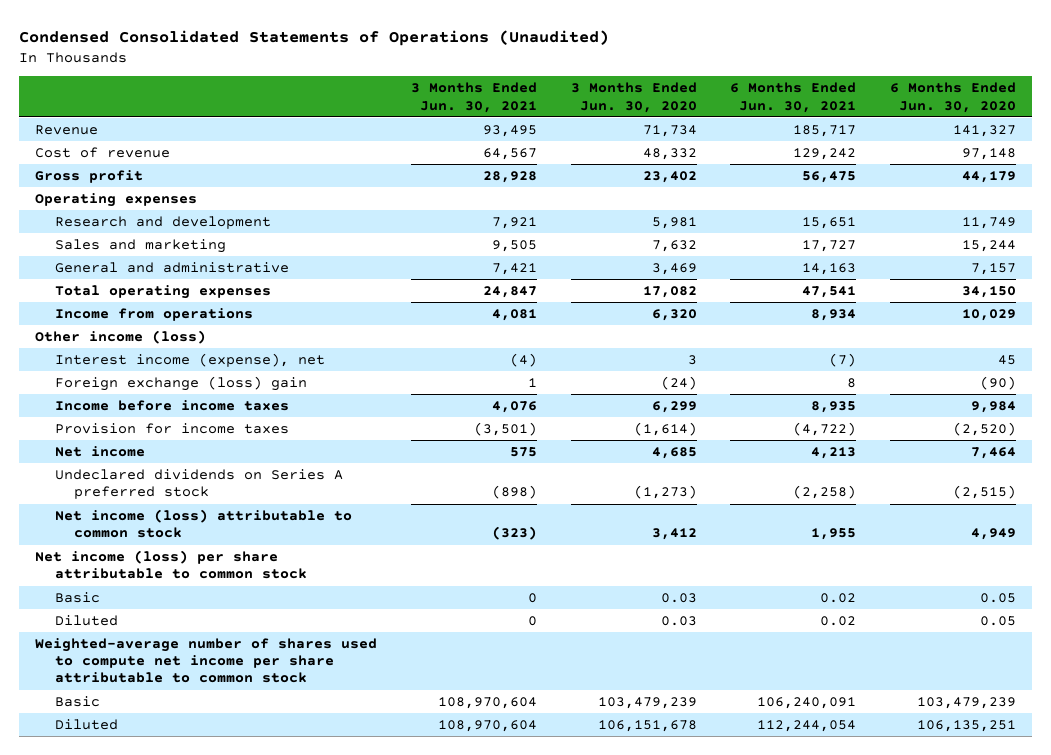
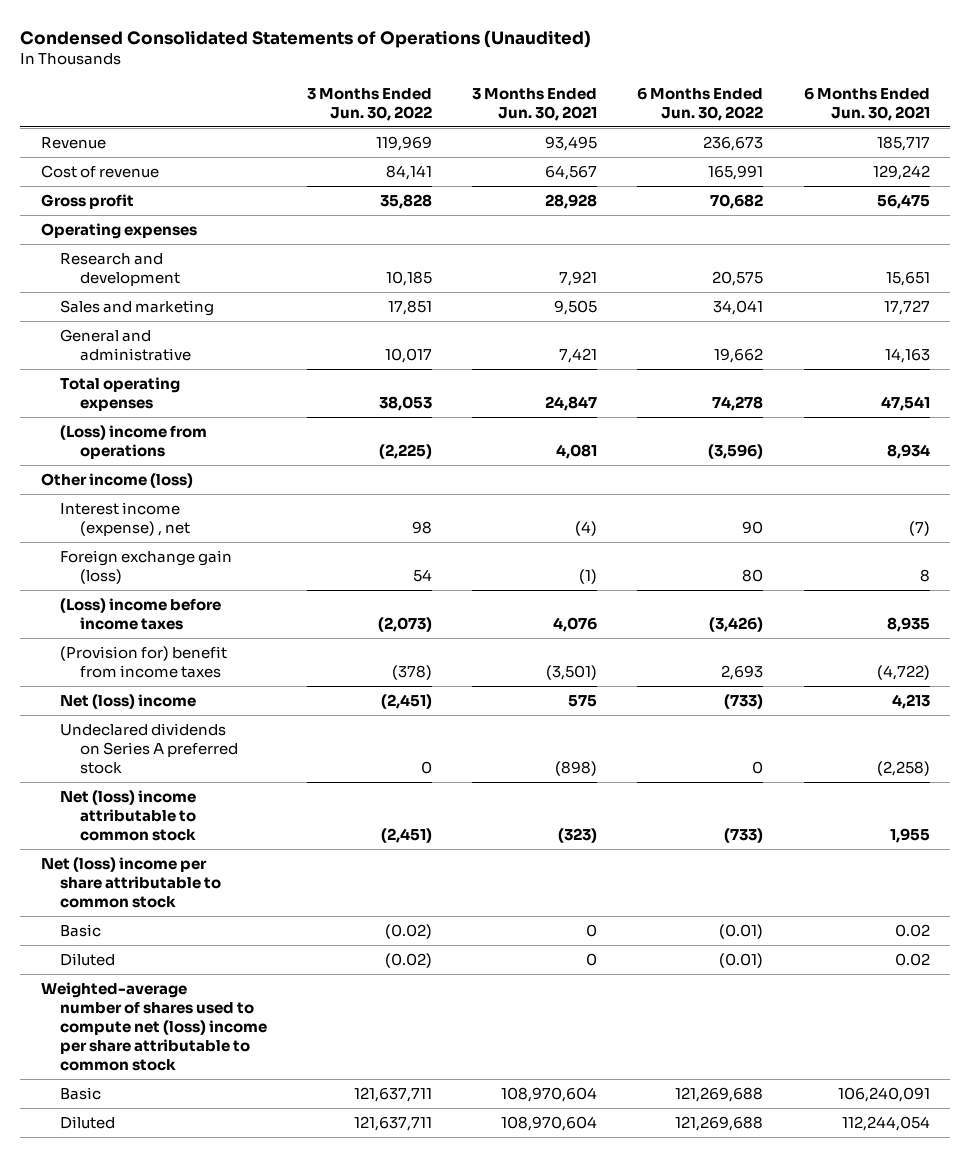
[570,82,697,113] 3 Months Ended Jun. 30, 2020 -> none
[889,82,1016,113] 6 Months Ended Jun. 30, 2020 -> none
none -> [307,87,433,121] 3 Months Ended Jun. 30, 2022
none -> [637,86,764,121] 6 Months Ended Jun. 30, 2022
[54,308,253,322] Income from operations -> [60,424,208,460] (Loss) income from operations
[54,353,325,368] Interest income (expense), net -> [60,501,190,537] Interest income (expense) , net
[54,376,307,392] Foreign exchange (loss) gain -> [60,549,233,585] Foreign exchange gain (loss)
[527,378,537,388] 1 -> [579,569,598,585] (1)
[54,400,289,412] Income before income taxes -> [60,597,222,631] (Loss) income before income taxes
[54,423,289,435] Provision for income taxes -> [60,645,228,679] (Provision for) benefit from income taxes
[54,446,145,458] Net income -> [60,693,197,709] Net (loss) income
[54,509,352,539] Net income (loss) attributable to common stock -> [60,789,197,842] Net (loss) income attributable to common stock
[35,550,307,580] Net income (loss) per share attributable to common stock -> [40,856,222,909] Net (loss) income per share attributable to common stock
[35,638,378,684] Weighted-average number of shares used to compute net income per share attributable to common stock -> [40,981,268,1072] Weighted-average number of shares used to compute net (loss) income per share attributable to common stock

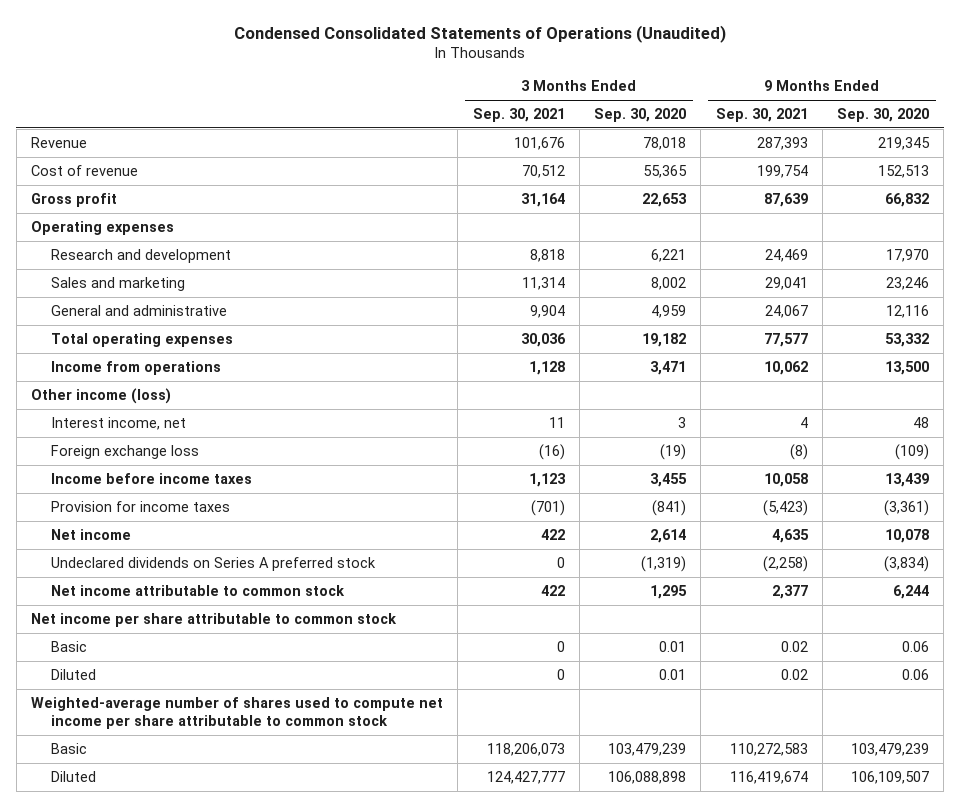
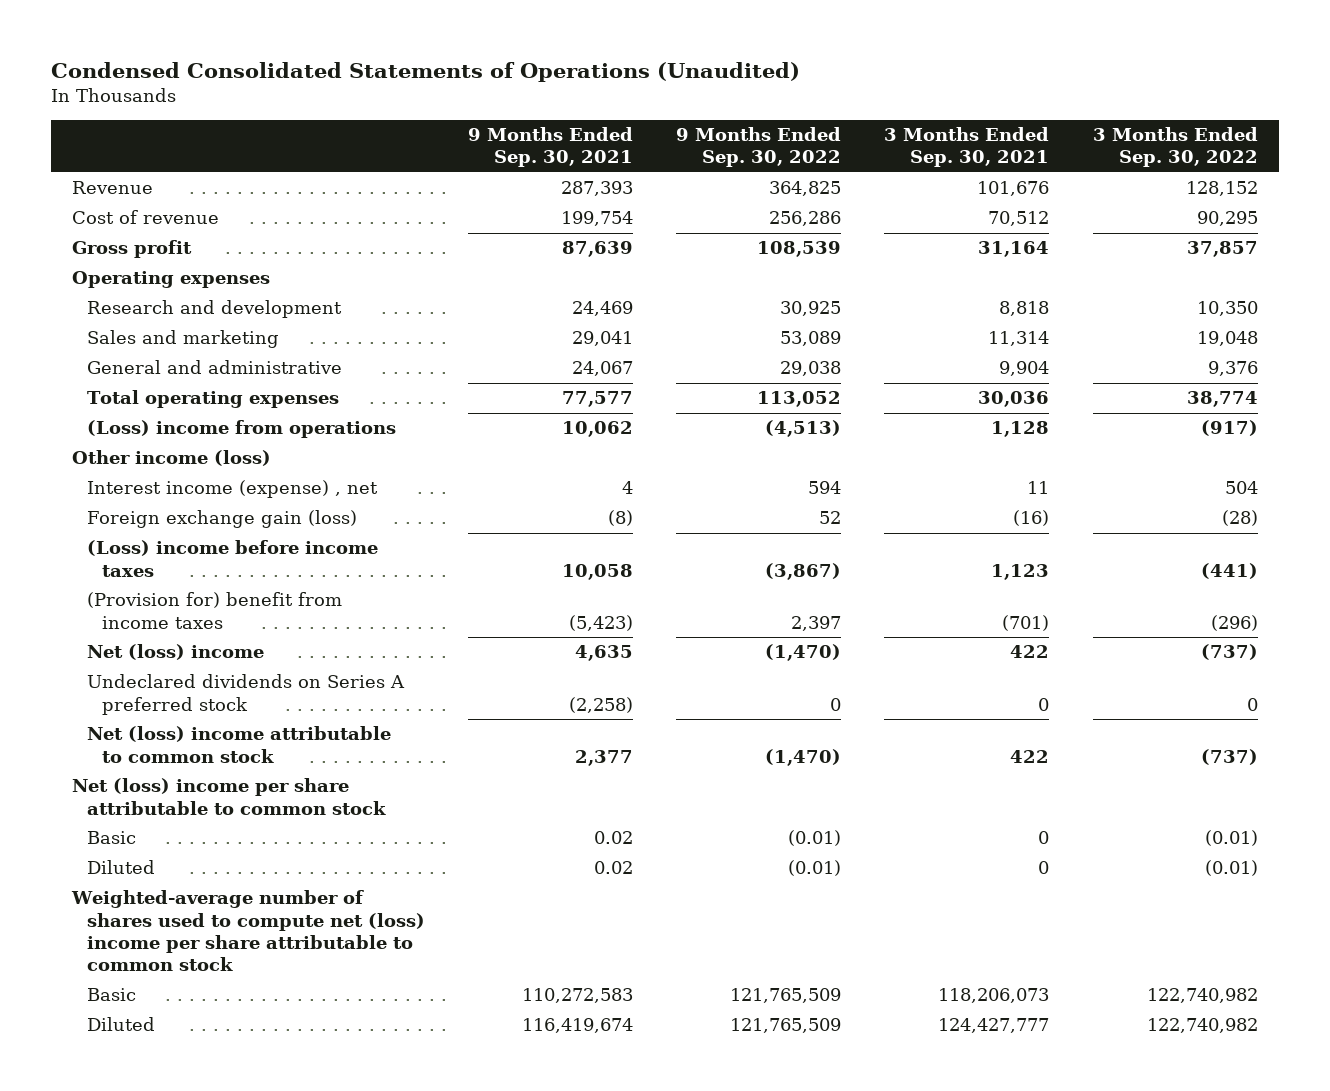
[594,108,687,123] Sep. 30, 2020 -> none
[837,108,930,123] Sep. 30, 2020 -> none
none -> [676,127,842,168] 9 Months Ended Sep. 30, 2022
none -> [1092,127,1258,168] 3 Months Ended Sep. 30, 2022
[50,360,221,375] Income from operations -> [87,420,397,439] (Loss) income from operations
[50,416,186,430] Interest income, net -> [87,480,379,499] Interest income (expense) , net
[50,444,199,459] Foreign exchange loss -> [87,510,358,529] Foreign exchange gain (loss)
[50,472,252,484] Income before income taxes -> [87,540,379,577] (Loss) income before income taxes
[50,500,230,512] Provision for income taxes -> [87,592,343,629] (Provision for) benefit from income taxes
[50,528,131,540] Net income -> [87,644,265,661] Net (loss) income
[50,584,345,596] Net income attributable to common stock -> [87,726,392,763] Net (loss) income attributable to common stock
[31,612,398,627] Net income per share attributable to common stock -> [72,778,387,815] Net (loss) income per share attributable to common stock
[31,696,444,730] Weighted-average number of shares used to compute net income per share attributable to common stock -> [71,890,426,972] Weighted-average number of shares used to compute net (loss) income per share attributable to common stock

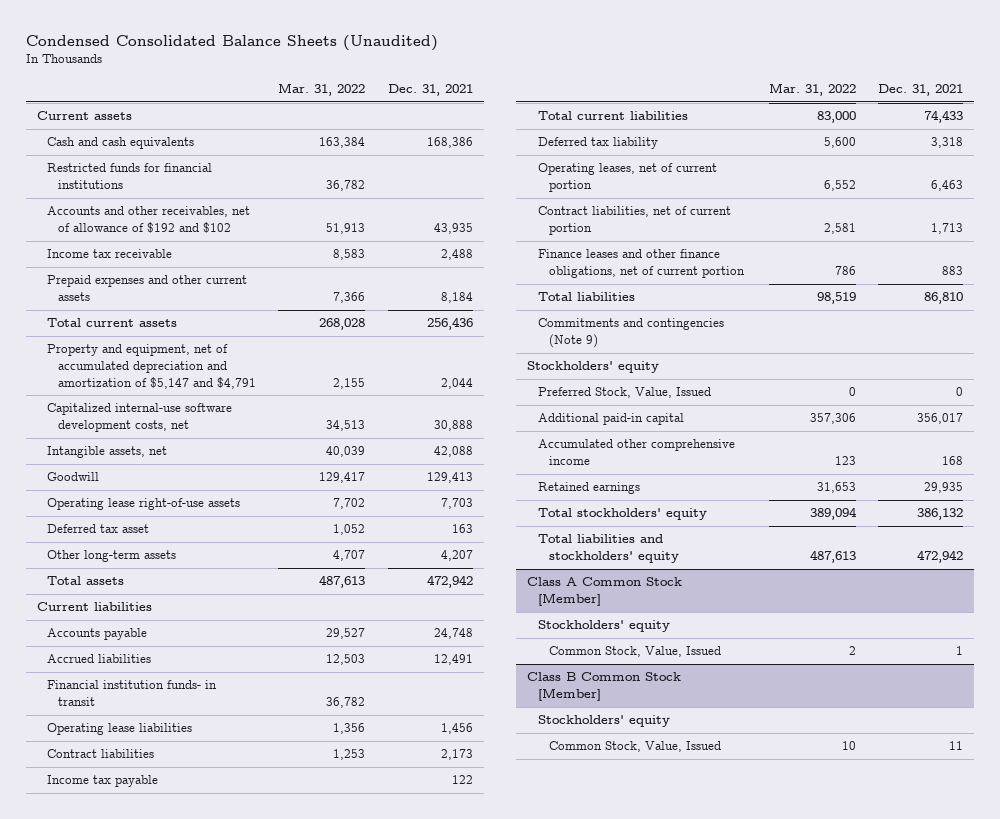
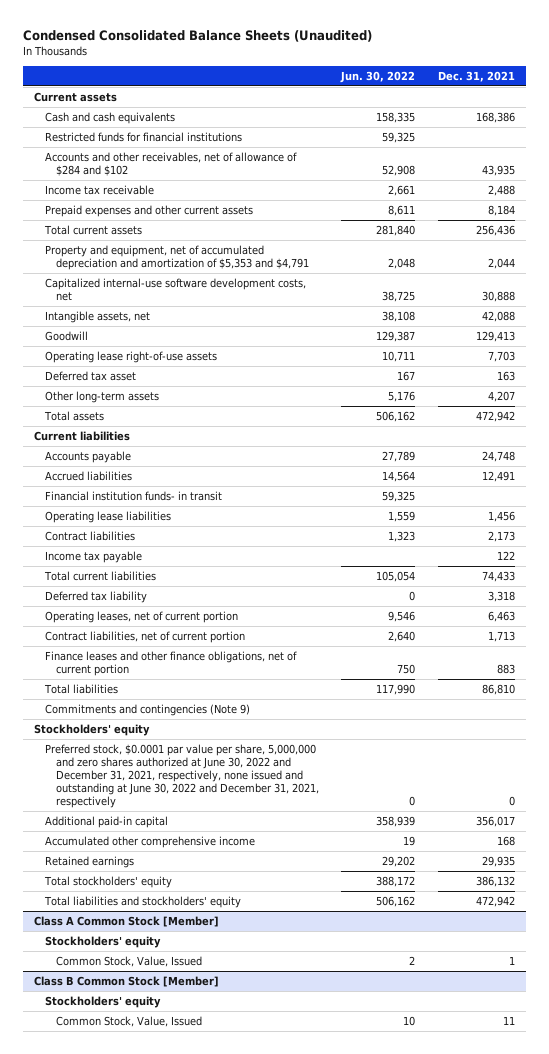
[278,83,366,97] Mar. 31, 2022 -> none
none -> [340,71,416,84] Jun. 30, 2022
[47,206,251,233] Accounts and other receivables, net of allowance of $192 and $102 -> [45,151,298,176] Accounts and other receivables, net of allowance of $284 and $102
[47,344,257,389] Property and equipment, net of accumulated depreciation and amortization of $5,147 and $4,791 -> [45,244,309,270] Property and equipment, net of accumulated depreciation and amortization of $5,353 and $4,791
[537,387,711,399] Preferred Stock, Value, Issued -> [45,743,319,808] Preferred stock, $0.0001 par value per share, 5,000,000 and zero shares authorized at June 30, 2022 and December 31, 2021, respectively, none issued and outstanding at June 30, 2022 and December 31, 2021, respectively

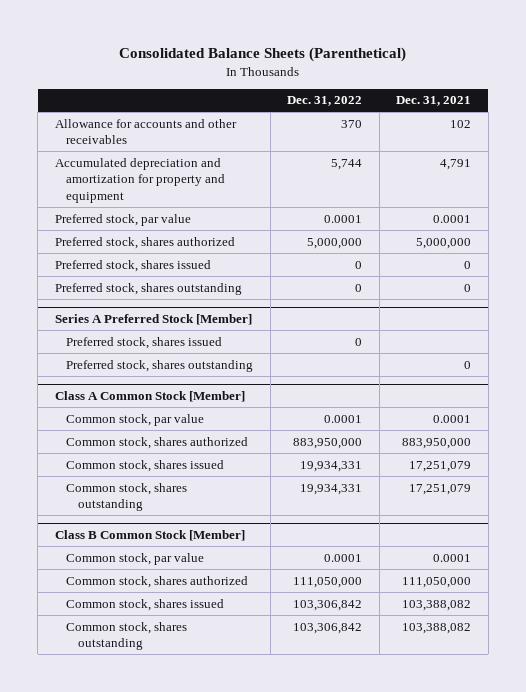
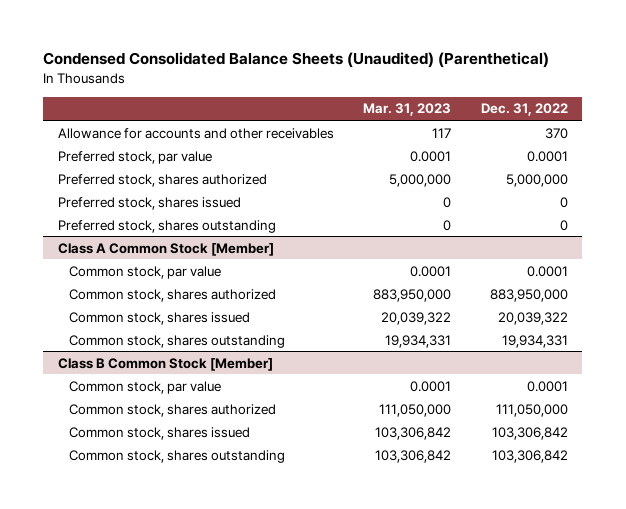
[119,46,407,62] Consolidated Balance Sheets (Parenthetical) -> [43,52,550,69] Condensed Consolidated Balance Sheets (Unaudited) (Parenthetical)
[396,96,472,107] Dec. 31, 2021 -> none
none -> [363,103,452,117] Mar. 31, 2023
[54,157,226,203] Accumulated depreciation and amortization for property and equipment -> none
[54,313,252,325] Series A Preferred Stock [Member] -> none
[66,336,223,349] Preferred stock, shares issued -> none
[66,359,254,372] Preferred stock, shares outstanding -> none
[300,460,363,472] 19,934,331 -> [497,311,568,325] 20,039,322

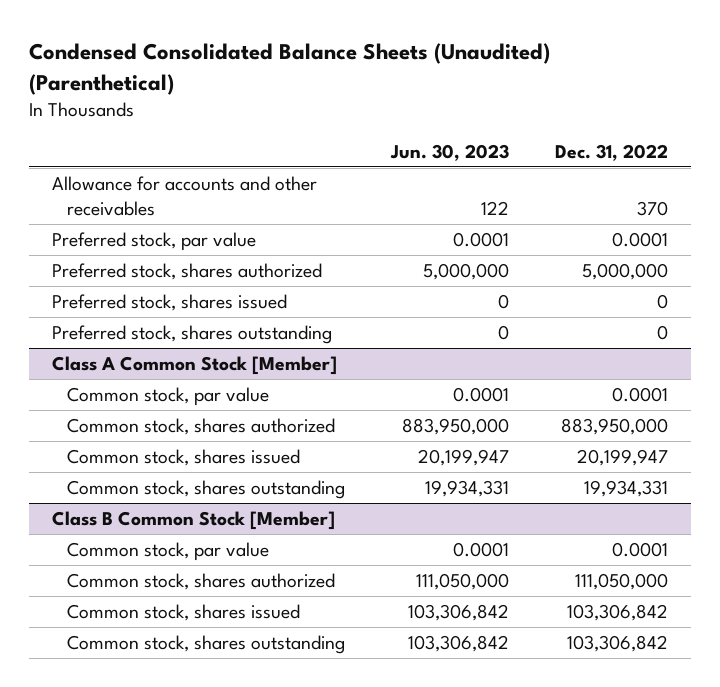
[363,103,452,117] Mar. 31, 2023 -> none
none -> [389,143,509,161] Jun. 30, 2023
[497,311,568,325] 20,039,322 -> [576,449,668,467] 20,199,947

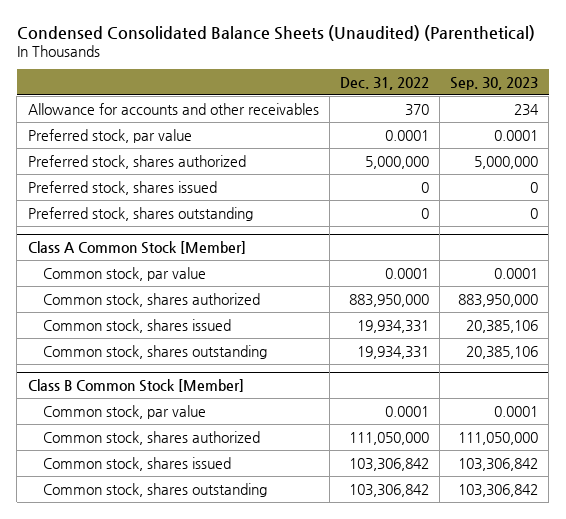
[389,143,509,161] Jun. 30, 2023 -> none
none -> [449,76,538,90] Sep. 30, 2023
[576,449,668,467] 20,199,947 -> [356,319,429,333] 19,934,331

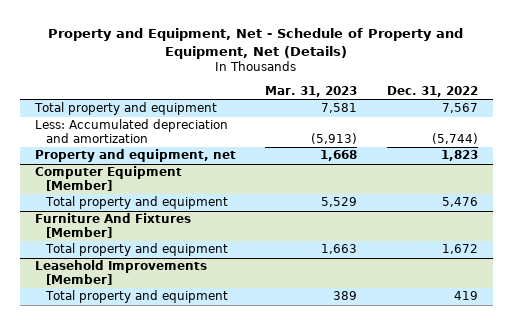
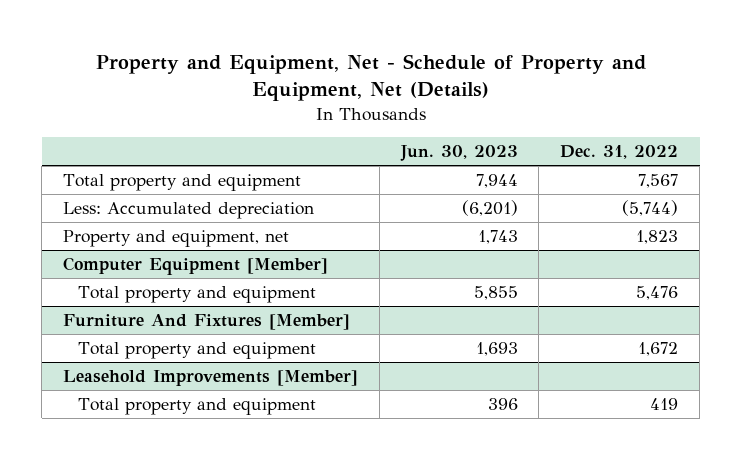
[265,86,358,98] Mar. 31, 2023 -> none
none -> [399,145,518,162] Jun. 30, 2023
[34,119,228,144] Less: Accumulated depreciation and amortization -> [62,201,314,219] Less: Accumulated depreciation

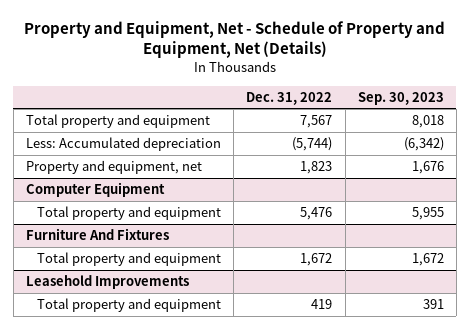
[399,145,518,162] Jun. 30, 2023 -> none
none -> [357,91,444,105] Sep. 30, 2023
[62,256,328,275] Computer Equipment [Member] -> [26,182,166,198] Computer Equipment
[62,313,350,330] Furniture And Fixtures [Member] -> [26,228,170,241] Furniture And Fixtures
[62,369,358,386] Leasehold Improvements [Member] -> [26,275,190,290] Leasehold Improvements

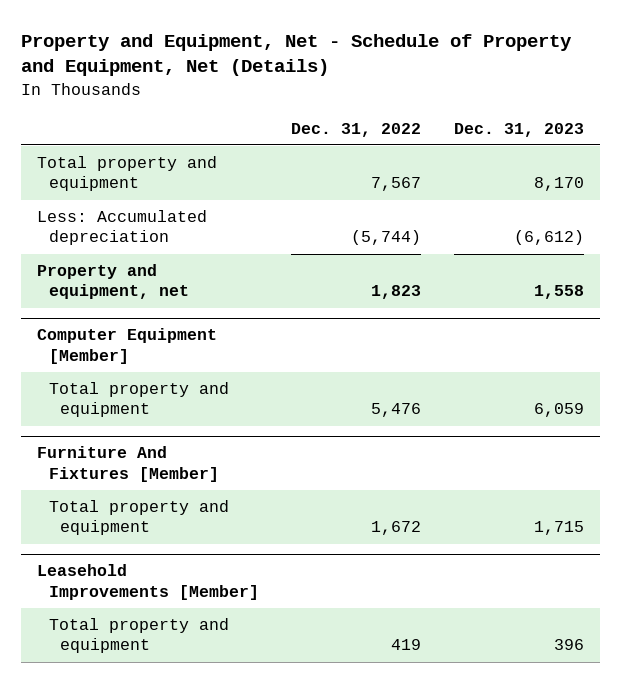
[357,91,444,105] Sep. 30, 2023 -> none
none -> [453,122,584,137] Dec. 31, 2023
[26,182,166,198] Computer Equipment -> [37,328,218,364] Computer Equipment [Member]
[26,228,170,241] Furniture And Fixtures -> [37,446,219,482] Furniture And Fixtures [Member]
[26,275,190,290] Leasehold Improvements -> [37,564,259,600] Leasehold Improvements [Member]

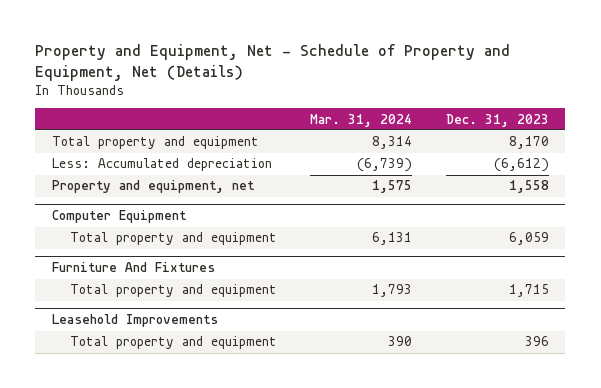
[291,122,422,137] Dec. 31, 2022 -> none
none -> [310,113,413,127] Mar. 31, 2024
[37,328,218,364] Computer Equipment [Member] -> [51,210,187,224] Computer Equipment
[37,446,219,482] Furniture And Fixtures [Member] -> [51,262,215,273] Furniture And Fixtures
[37,564,259,600] Leasehold Improvements [Member] -> [51,314,218,328] Leasehold Improvements

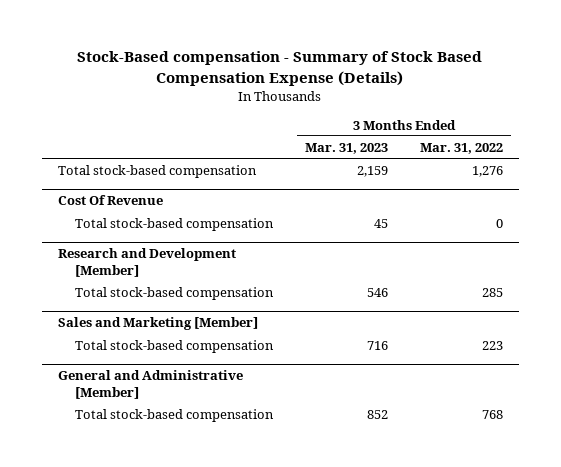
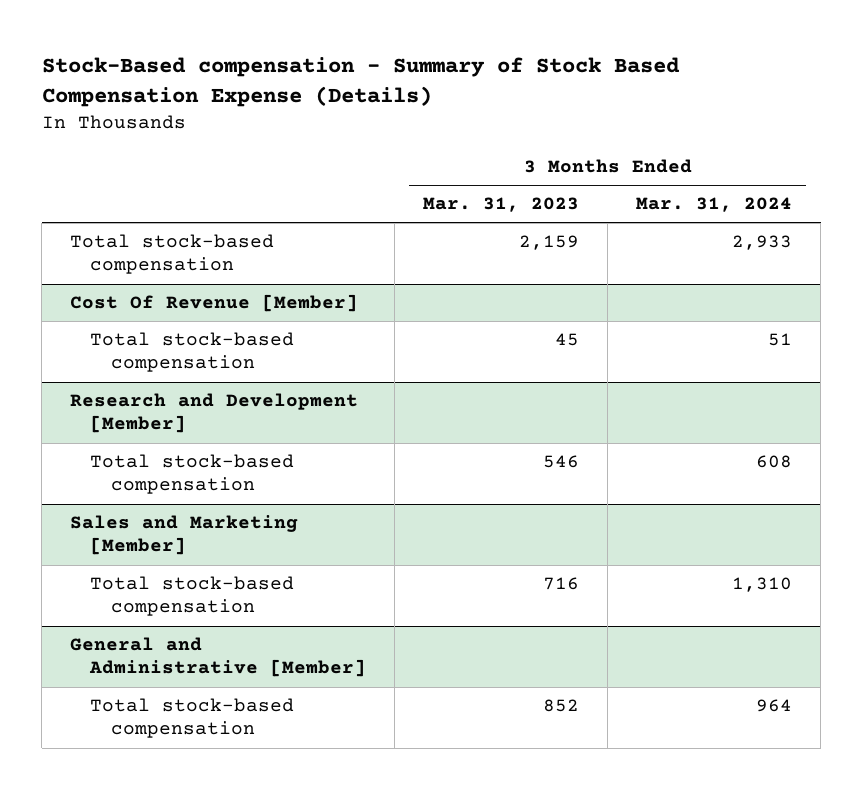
[419,142,503,154] Mar. 31, 2022 -> none
none -> [636,197,793,213] Mar. 31, 2024
[57,195,163,206] Cost Of Revenue -> [70,294,359,313] Cost Of Revenue [Member]

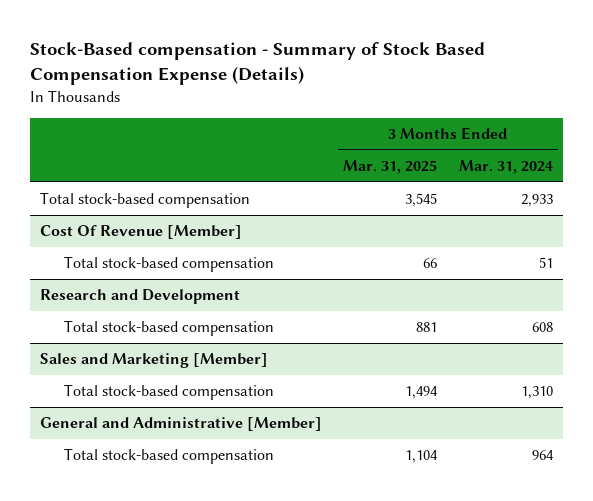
[423,197,580,213] Mar. 31, 2023 -> none
none -> [343,159,438,174] Mar. 31, 2025
[70,393,359,434] Research and Development [Member] -> [40,289,241,305] Research and Development

